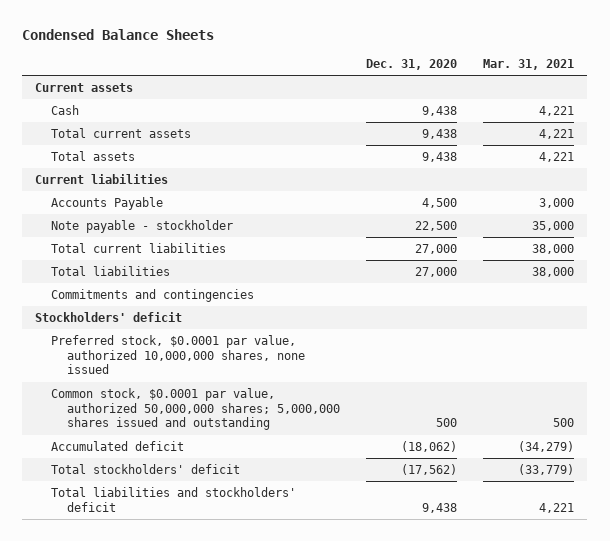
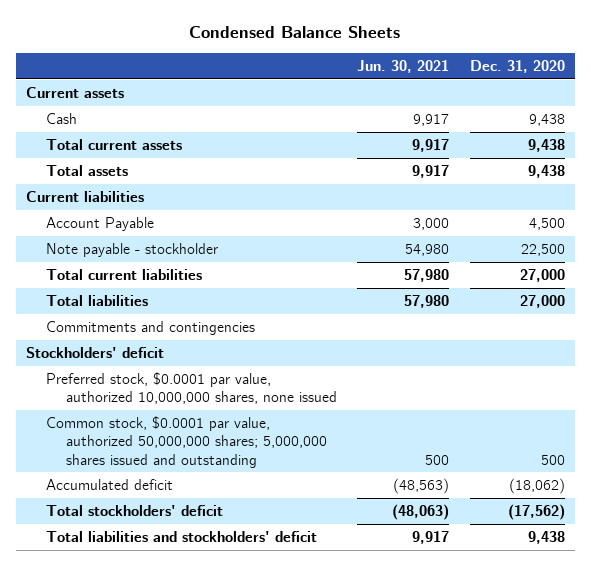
[483,58,575,70] Mar. 31, 2021 -> none
none -> [357,59,450,73] Jun. 30, 2021
[51,196,164,210] Accounts Payable -> [45,216,154,231] Account Payable

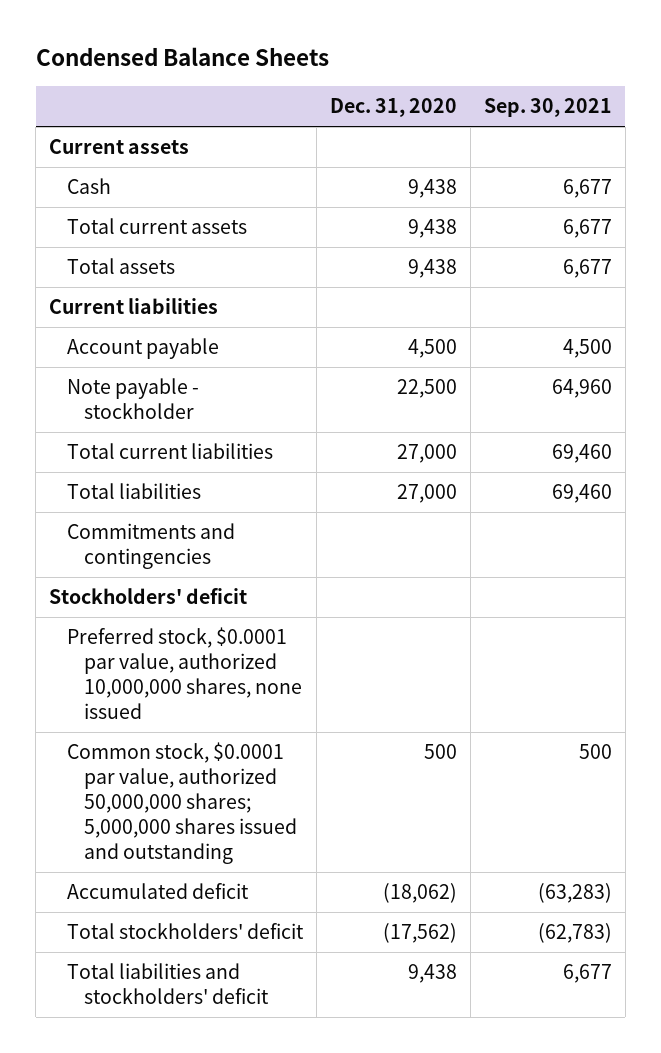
[357,59,450,73] Jun. 30, 2021 -> none
none -> [483,98,612,118] Sep. 30, 2021
[45,216,154,231] Account Payable -> [66,338,219,360] Account payable

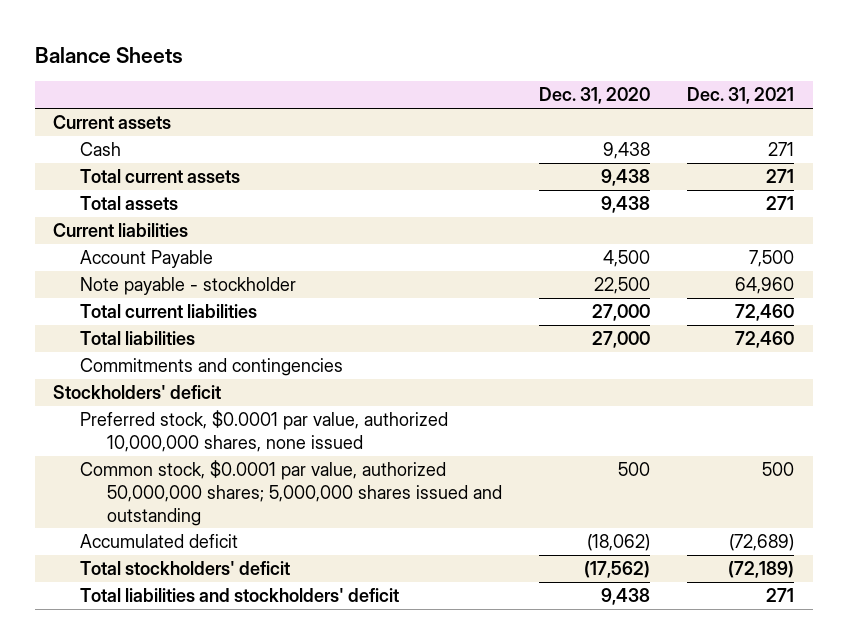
[35,47,329,67] Condensed Balance Sheets -> [34,46,183,63] Balance Sheets
[483,98,612,118] Sep. 30, 2021 -> none
none -> [687,87,795,105] Dec. 31, 2021
[66,338,219,360] Account payable -> [80,250,214,269] Account Payable

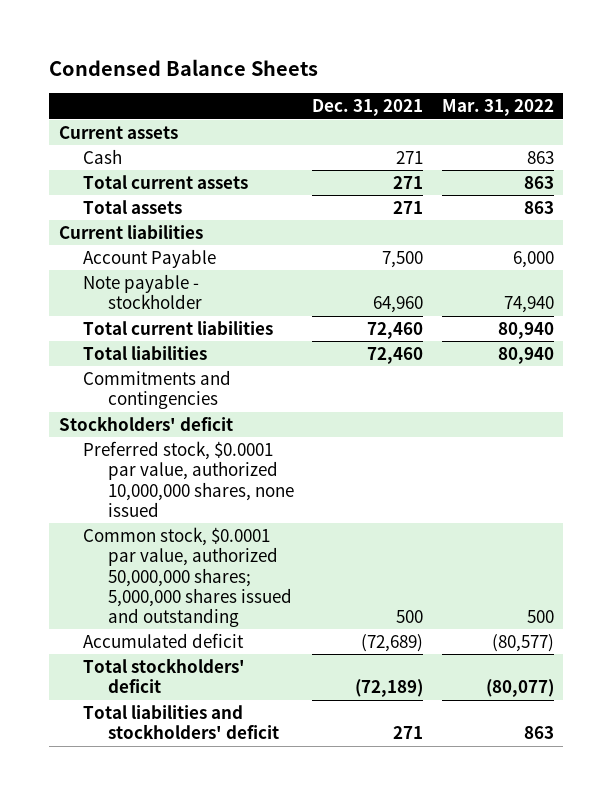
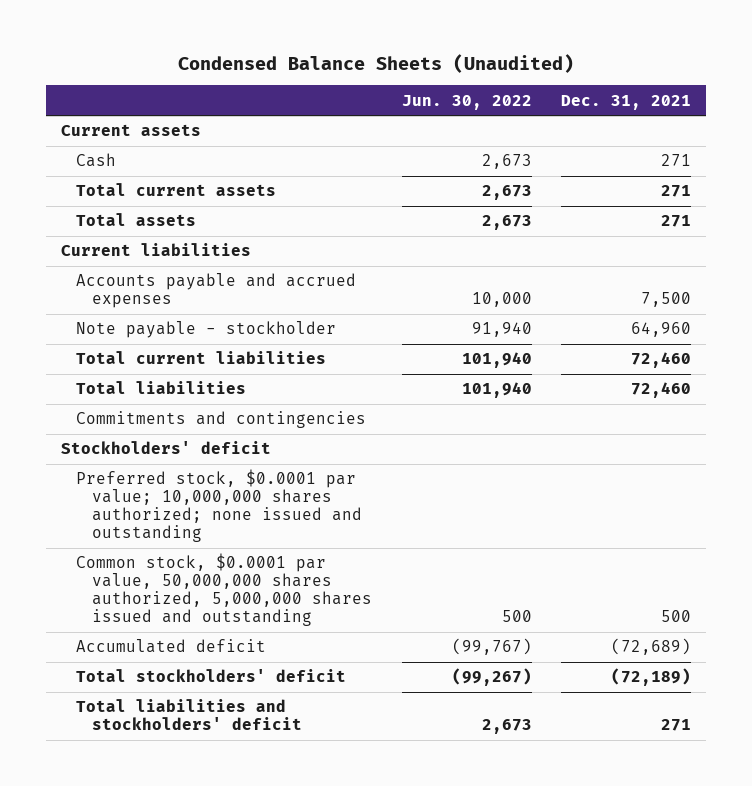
[49,59,319,77] Condensed Balance Sheets -> [177,53,574,73] Condensed Balance Sheets (Unaudited)
[441,99,554,117] Mar. 31, 2022 -> none
none -> [401,94,532,110] Jun. 30, 2022
[83,248,217,268] Account Payable -> [76,273,357,309] Accounts payable and accrued expenses
[83,440,294,517] Preferred stock, $0.0001 par value, authorized 10,000,000 shares, none issued -> [76,469,363,543] Preferred stock, $0.0001 par value; 10,000,000 shares authorized; none issued and outstanding
[83,526,292,628] Common stock, $0.0001 par value, authorized 50,000,000 shares; 5,000,000 shares issued and outstanding -> [76,553,373,627] Common stock, $0.0001 par value, 50,000,000 shares authorized, 5,000,000 shares issued and outstanding

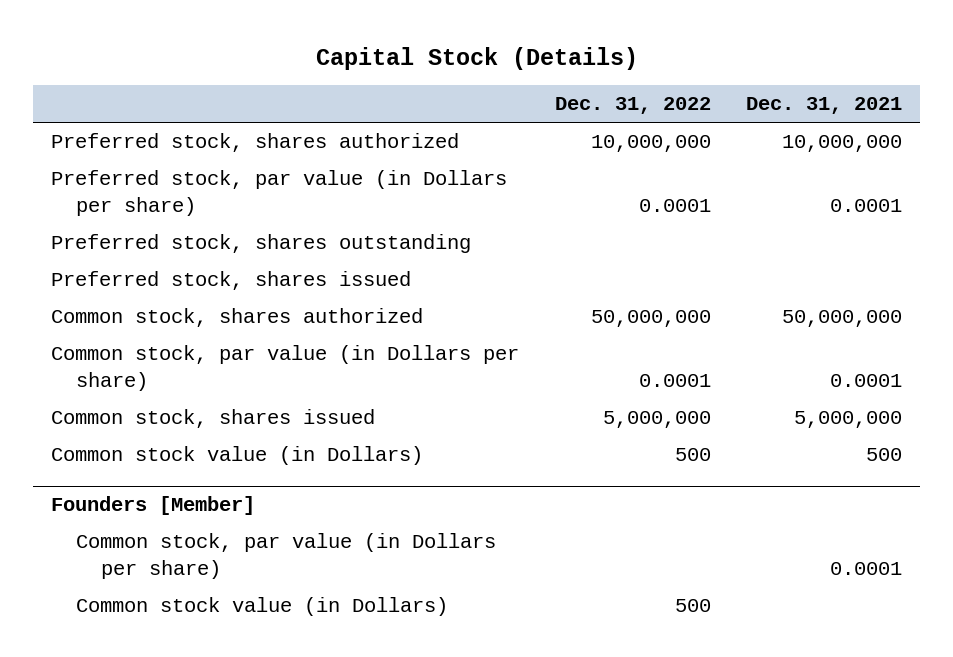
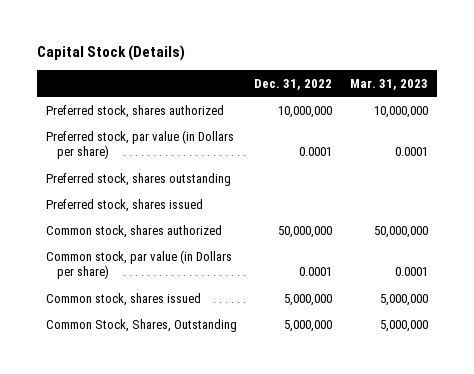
[746,97,903,115] Dec. 31, 2021 -> none
none -> [349,78,428,90] Mar. 31, 2023
[50,446,423,466] Common stock value (in Dollars) -> none
[50,496,255,516] Founders [Member] -> none
[75,533,496,579] Common stock, par value (in Dollars per share) -> none
[75,597,448,617] Common stock value (in Dollars) -> none
none -> [46,318,238,332] Common Stock, Shares, Outstanding

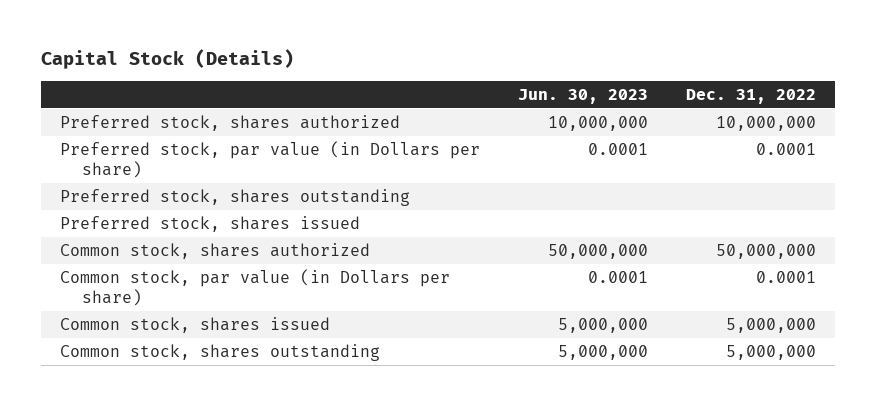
[349,78,428,90] Mar. 31, 2023 -> none
none -> [517,89,648,105] Jun. 30, 2023
[46,318,238,332] Common Stock, Shares, Outstanding -> [59,343,380,361] Common stock, shares outstanding

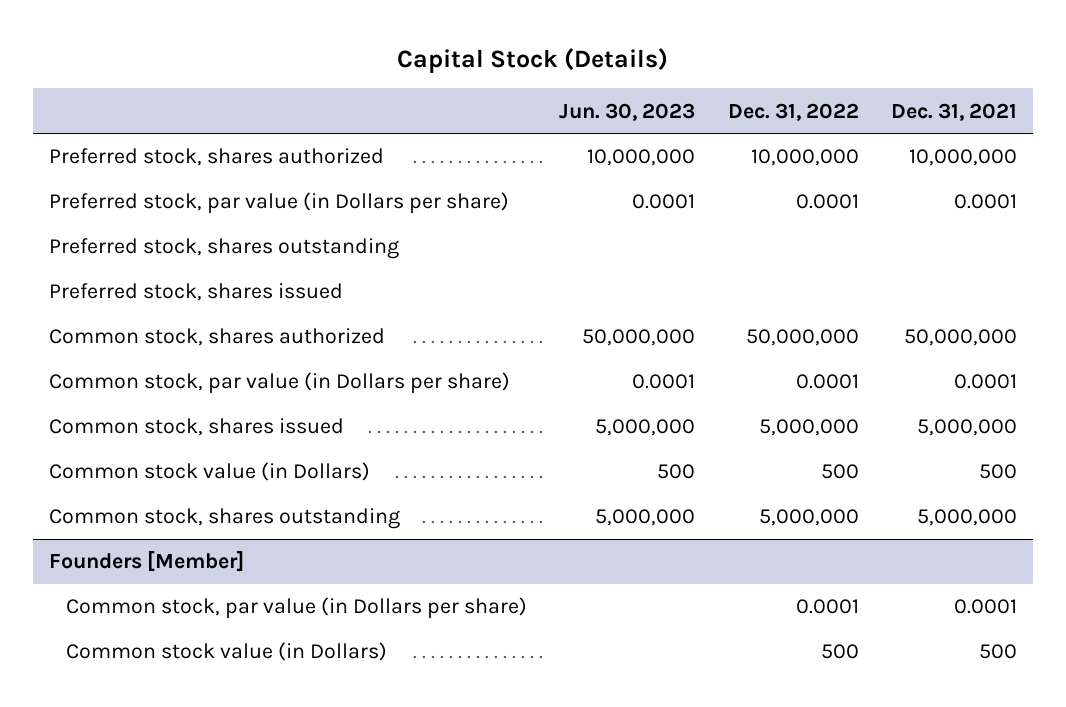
none -> [890,102,1017,121] Dec. 31, 2021
none -> [49,462,371,482] Common stock value (in Dollars)
none -> [49,551,245,573] Founders [Member]
none -> [65,597,527,620] Common stock, par value (in Dollars per share)
none -> [65,642,387,662] Common stock value (in Dollars)

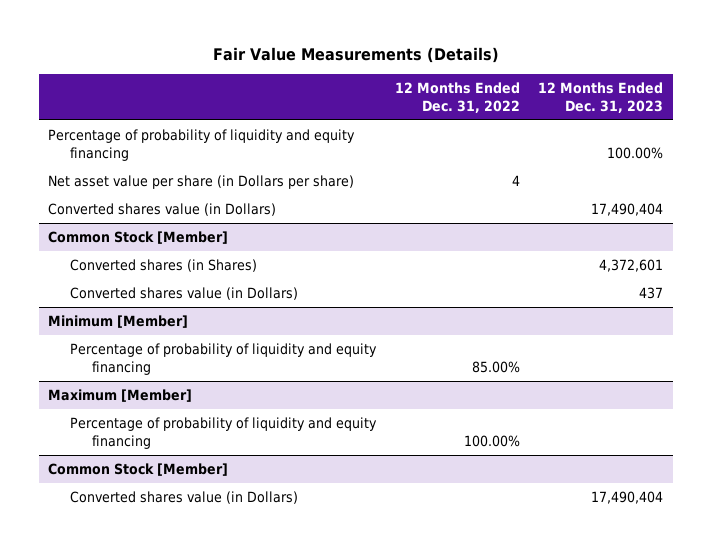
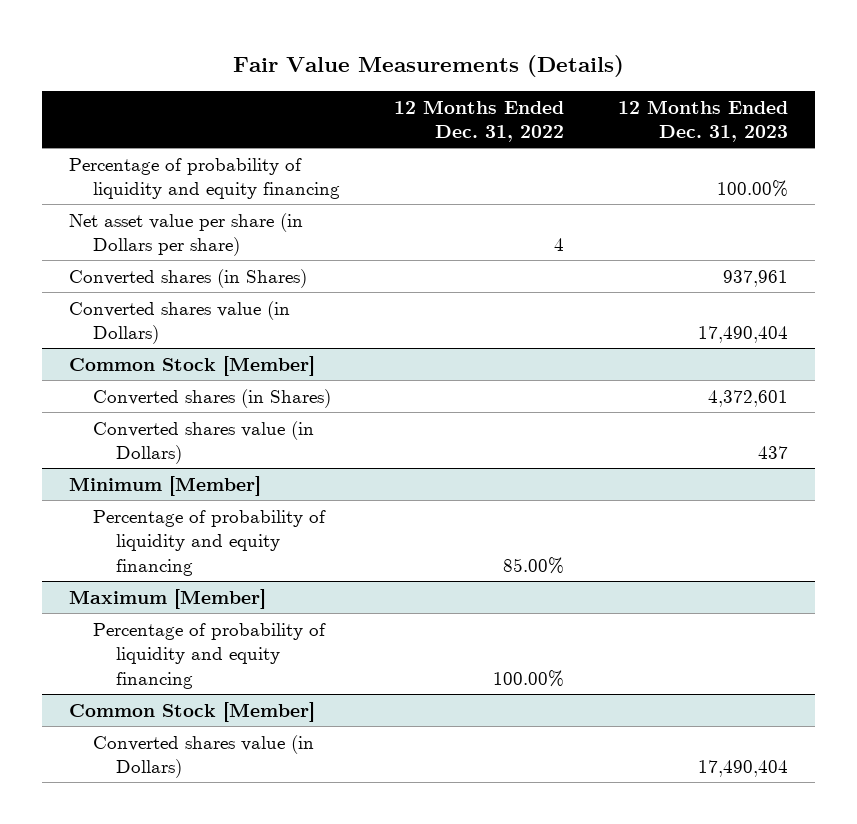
none -> [69,268,308,288] Converted shares (in Shares)

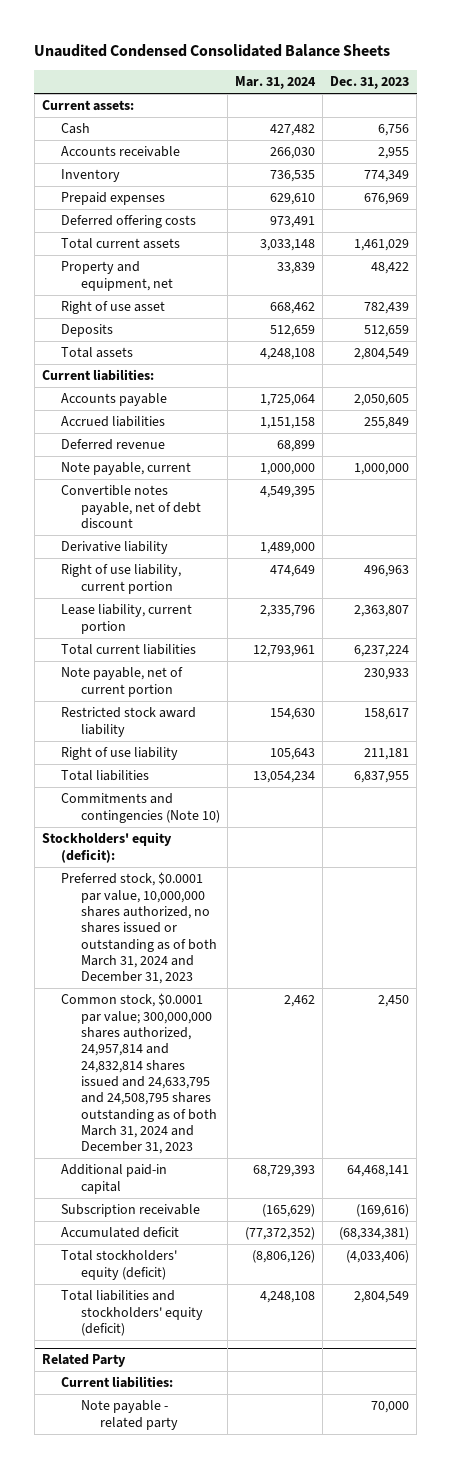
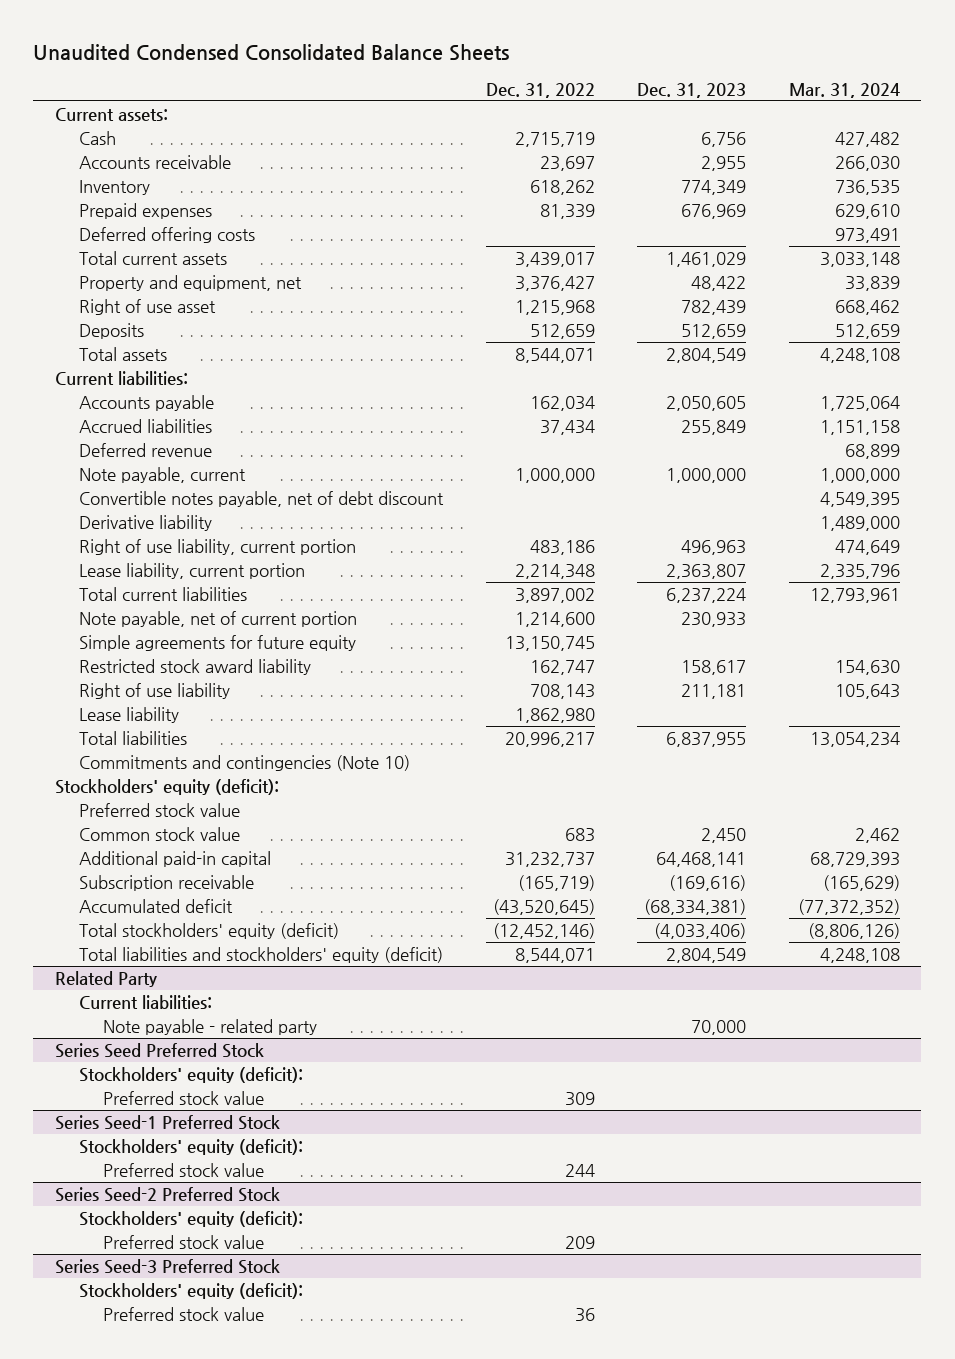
none -> [485,82,595,98] Dec. 31, 2022
none -> [78,635,356,652] Simple agreements for future equity
none -> [78,707,179,724] Lease liability
[61,872,217,985] Preferred stock, $0.0001 par value, 10,000,000 shares authorized, no shares issued or outstanding as of both March 31, 2024 and December 31, 2023 -> [78,803,240,818] Preferred stock value
[61,993,217,1155] Common stock, $0.0001 par value; 300,000,000 shares authorized, 24,957,814 and 24,832,814 shares issued and 24,633,795 and 24,508,795 shares outstanding as of both March 31, 2024 and December 31, 2023 -> [78,827,240,842] Common stock value
none -> [54,1043,264,1059] Series Seed Preferred Stock
none -> [78,1067,303,1084] Stockholders' equity (deficit):
none -> [103,1091,265,1106] Preferred stock value
none -> [54,1115,280,1131] Series Seed-1 Preferred Stock
none -> [78,1139,303,1156] Stockholders' equity (deficit):
none -> [103,1163,265,1178] Preferred stock value
none -> [54,1187,280,1203] Series Seed-2 Preferred Stock
none -> [78,1211,303,1228] Stockholders' equity (deficit):
none -> [103,1235,265,1250] Preferred stock value
none -> [54,1259,280,1275] Series Seed-3 Preferred Stock
none -> [78,1283,303,1300] Stockholders' equity (deficit):
none -> [103,1307,265,1322] Preferred stock value

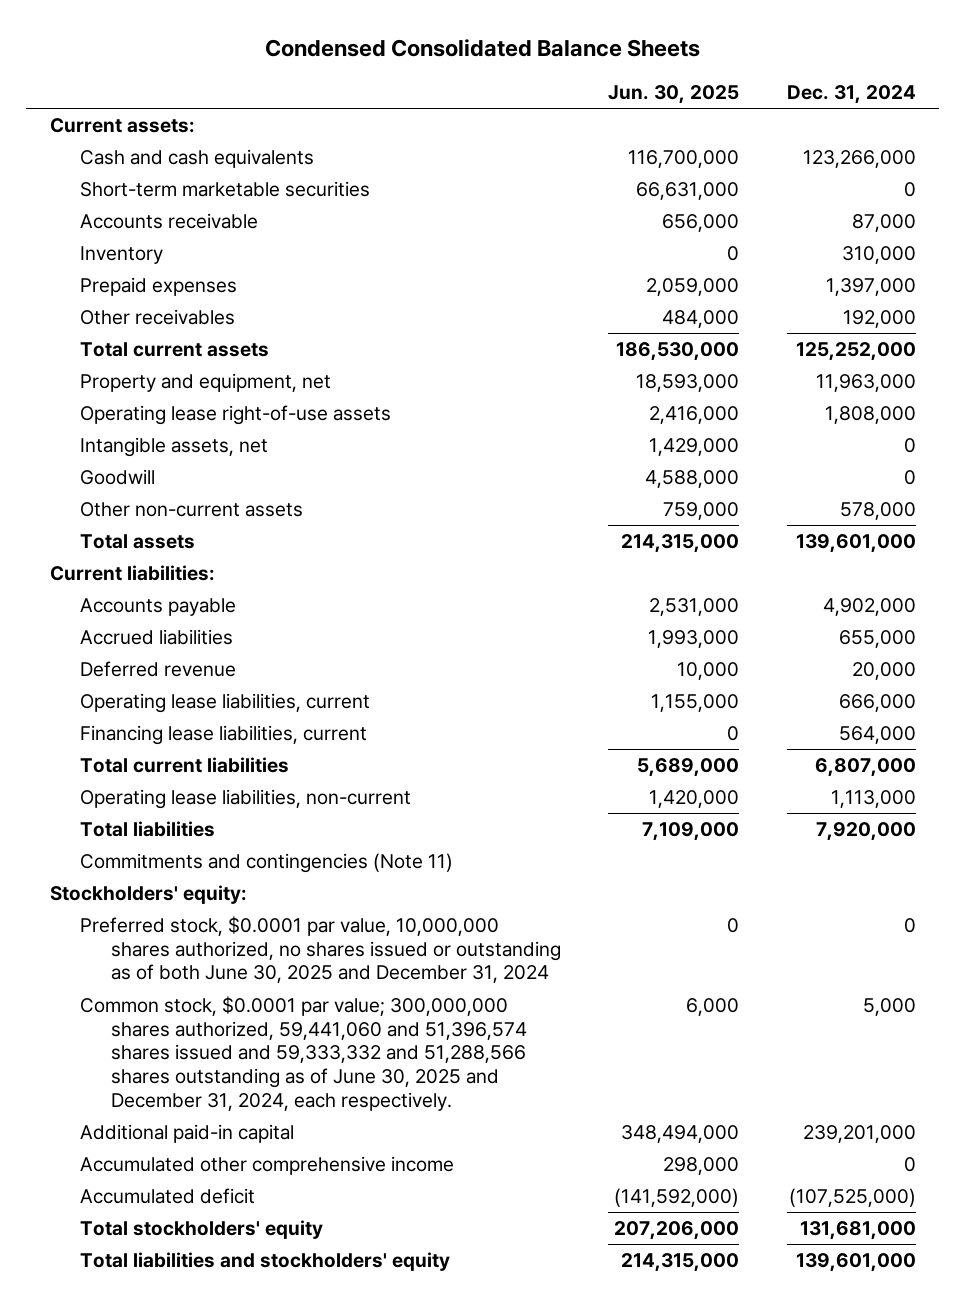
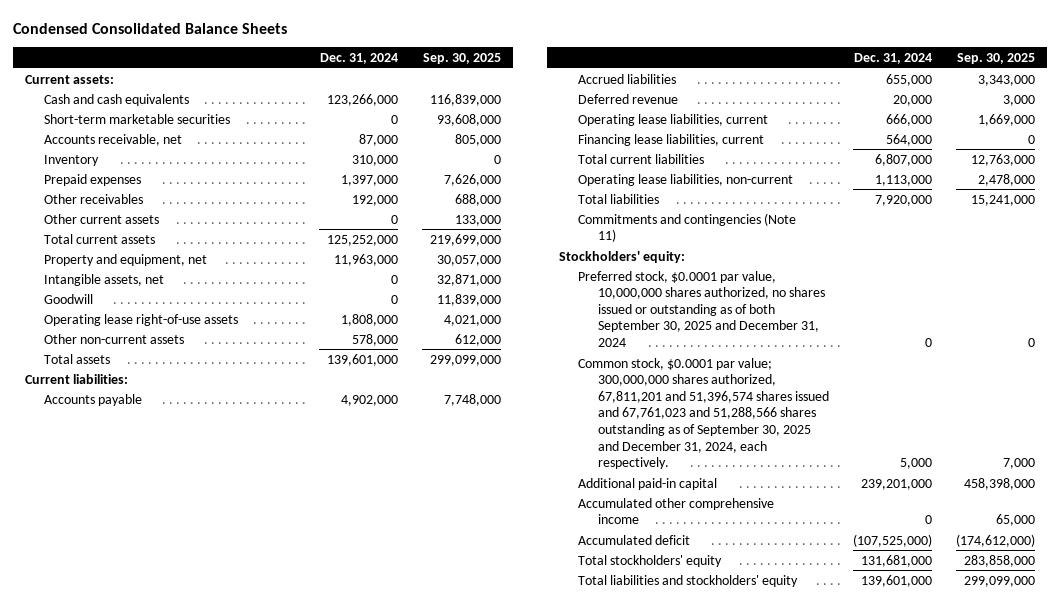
[608,85,740,105] Jun. 30, 2025 -> none
none -> [422,52,501,64] Sep. 30, 2025
[80,213,259,230] Accounts receivable -> [44,133,183,146] Accounts receivable, net
none -> [44,213,160,224] Other current assets
[80,405,392,426] Operating lease right-of-use assets -> [44,313,239,326] Operating lease right-of-use assets
[80,916,562,984] Preferred stock, $0.0001 par value, 10,000,000 shares authorized, no shares issued or outstanding as of both June 30, 2025 and December 31, 2024 -> [578,270,825,348] Preferred stock, $0.0001 par value, 10,000,000 shares authorized, no shares issued or outstanding as of both September 30, 2025 and December 31, 2024
[80,996,528,1111] Common stock, $0.0001 par value; 300,000,000 shares authorized, 59,441,060 and 51,396,574 shares issued and 59,333,332 and 51,288,566 shares outstanding as of June 30, 2025 and December 31, 2024, each respectively. -> [578,357,829,470] Common stock, $0.0001 par value; 300,000,000 shares authorized, 67,811,201 and 51,396,574 shares issued and 67,761,023 and 51,288,566 shares outstanding as of September 30, 2025 and December 31, 2024, each respectively.

